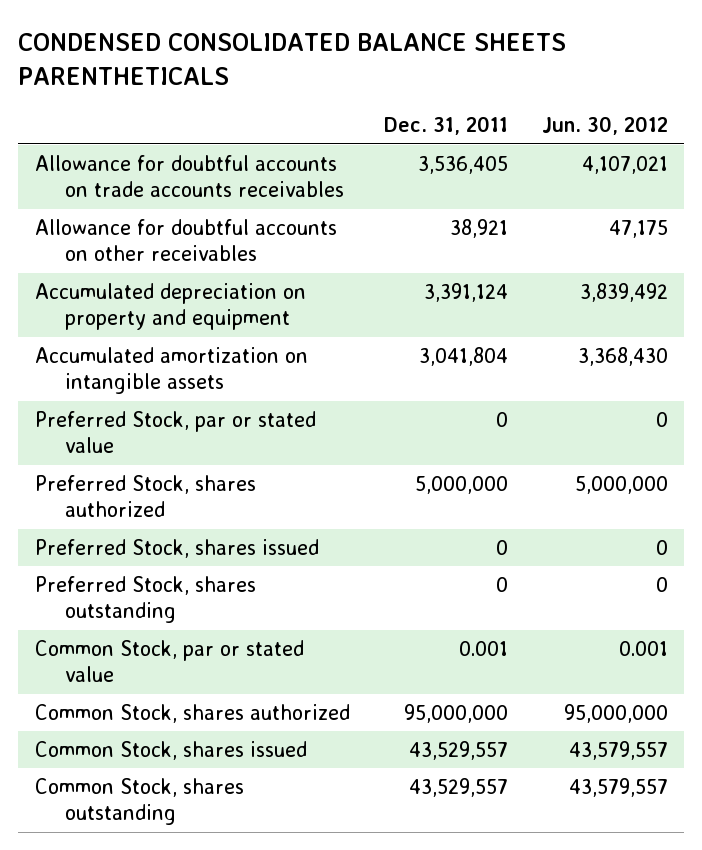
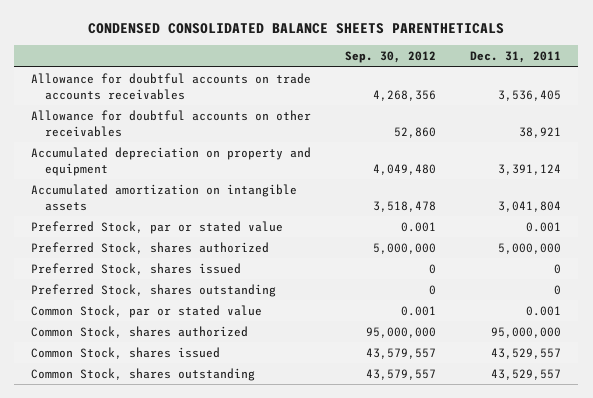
[541,116,668,136] Jun. 30, 2012 -> none
none -> [345,51,437,64] Sep. 30, 2012
[495,412,508,428] 0 -> [526,221,562,232] 0.001

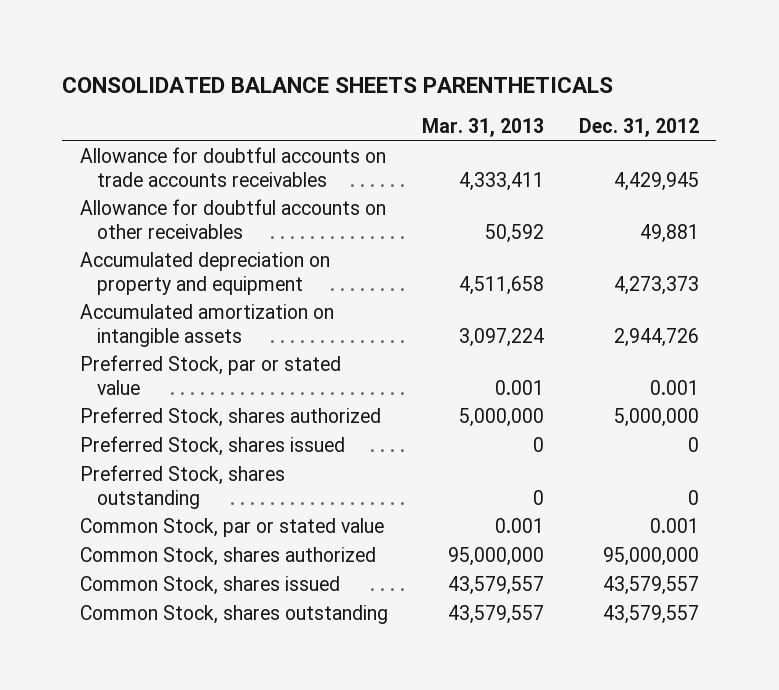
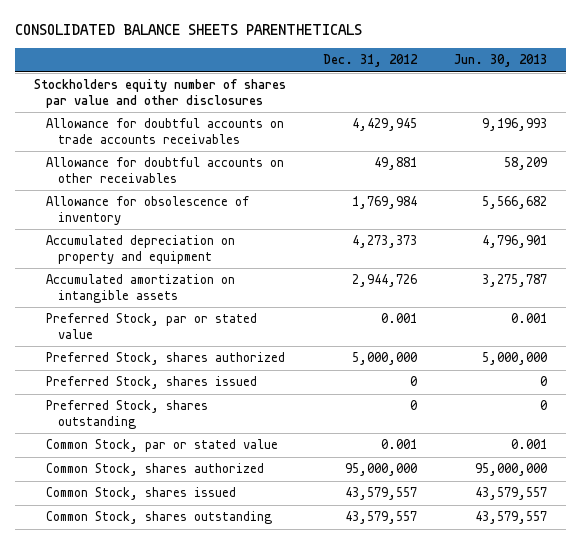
[422,118,545,138] Mar. 31, 2013 -> none
none -> [453,54,547,68] Jun. 30, 2013
none -> [33,79,286,109] Stockholders equity number of shares par value and other disclosures
none -> [45,196,249,226] Allowance for obsolescence of inventory

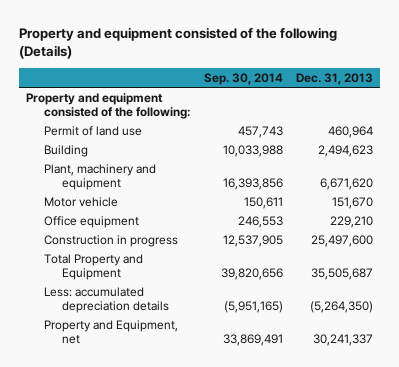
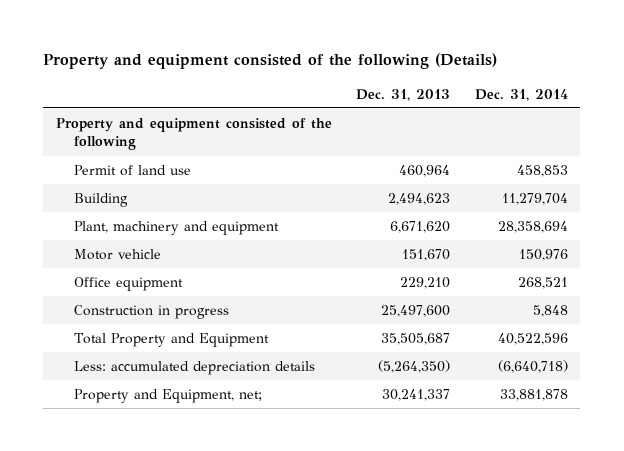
[203,72,283,85] Sep. 30, 2014 -> none
none -> [475,88,569,101] Dec. 31, 2014
[25,92,191,119] Property and equipment consisted of the following: -> [55,118,332,151] Property and equipment consisted of the following
[44,319,179,344] Property and Equipment, net -> [74,389,263,404] Property and Equipment, net;

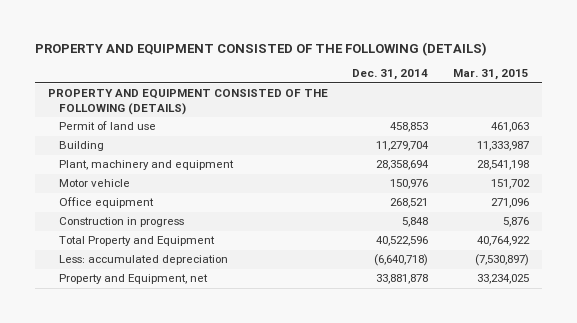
[43,53,498,70] Property and equipment consisted of the following (Details) -> [35,41,488,56] PROPERTY AND EQUIPMENT CONSISTED OF THE FOLLOWING (DETAILS)
[356,88,451,101] Dec. 31, 2013 -> none
none -> [453,69,530,81] Mar. 31, 2015
[55,118,332,151] Property and equipment consisted of the following -> [47,89,328,115] PROPERTY AND EQUIPMENT CONSISTED OF THE FOLLOWING (DETAILS)
[74,361,316,376] Less: accumulated depreciation details -> [59,255,229,266] Less: accumulated depreciation
[74,389,263,404] Property and Equipment, net; -> [59,274,209,285] Property and Equipment, net

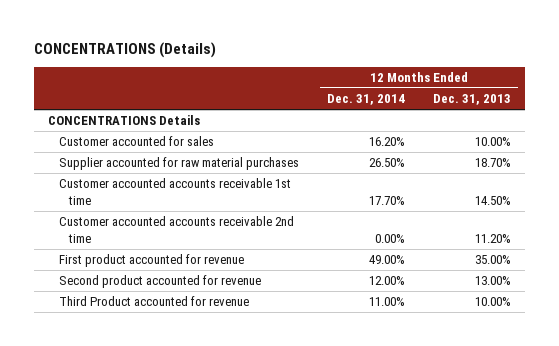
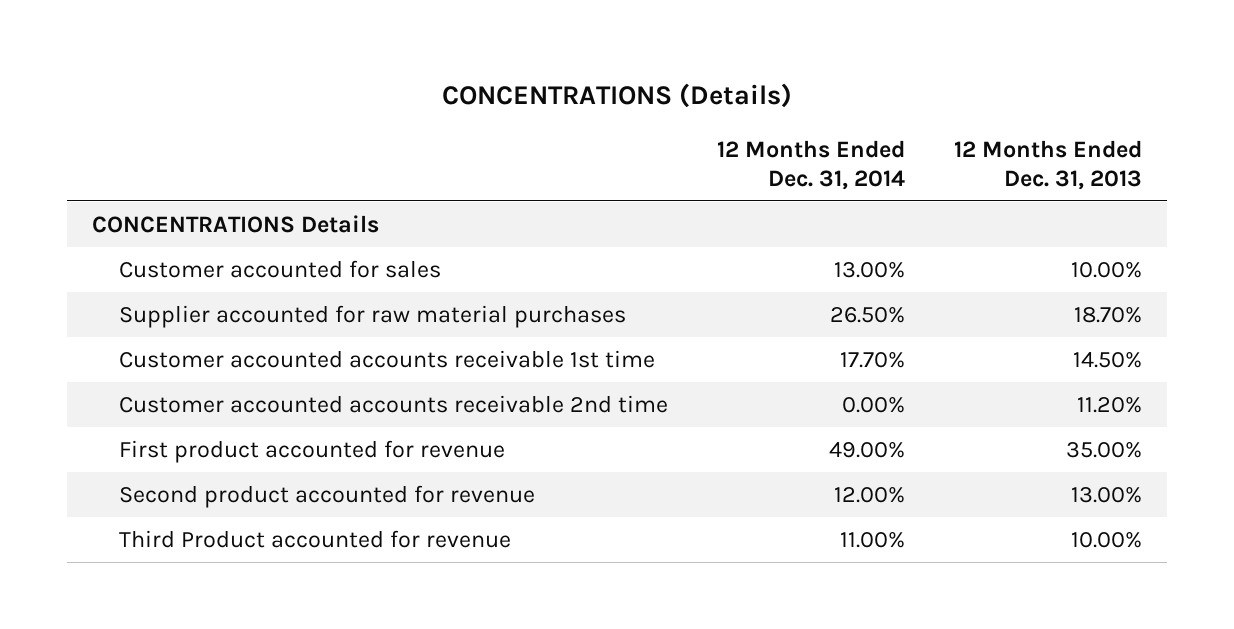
[368,137,405,147] 16.20% -> [833,261,905,278] 13.00%

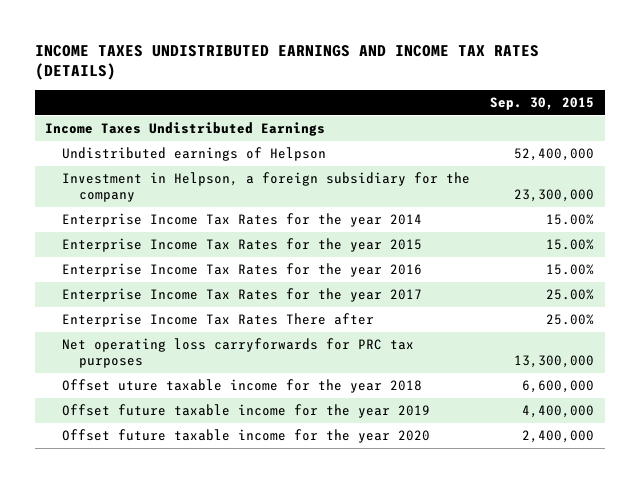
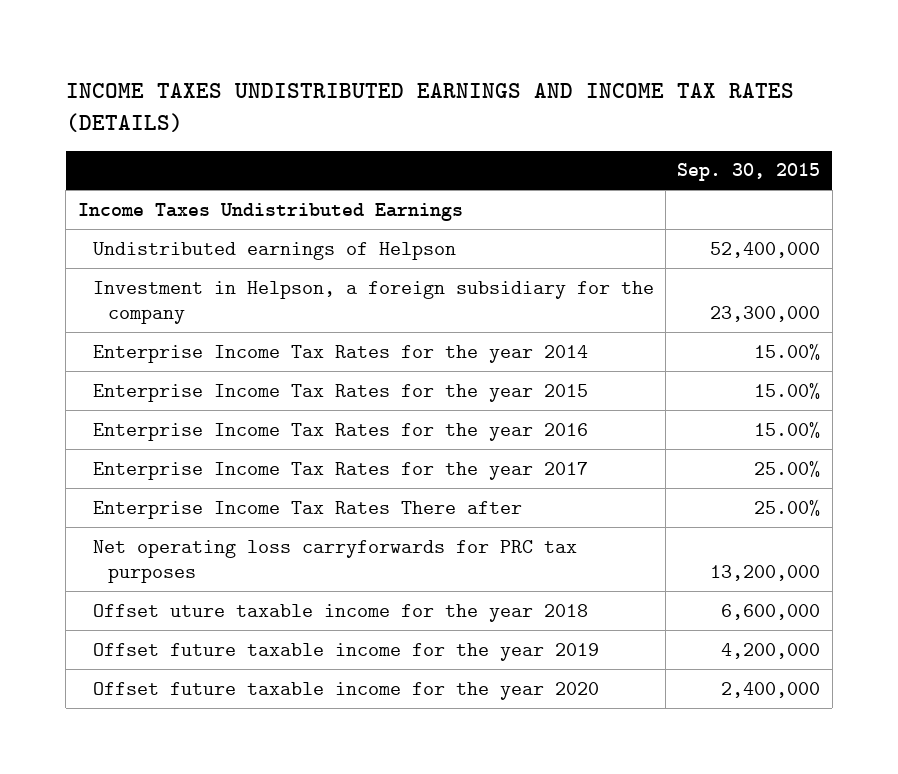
[514,355,595,369] 13,300,000 -> [710,565,821,582] 13,200,000
[522,405,595,419] 4,400,000 -> [721,642,821,659] 4,200,000

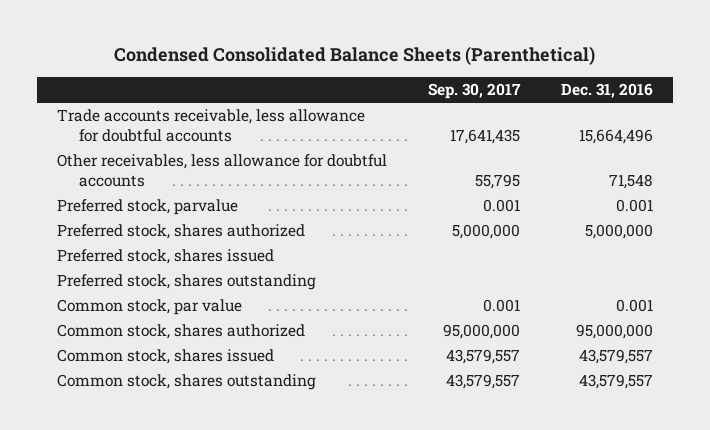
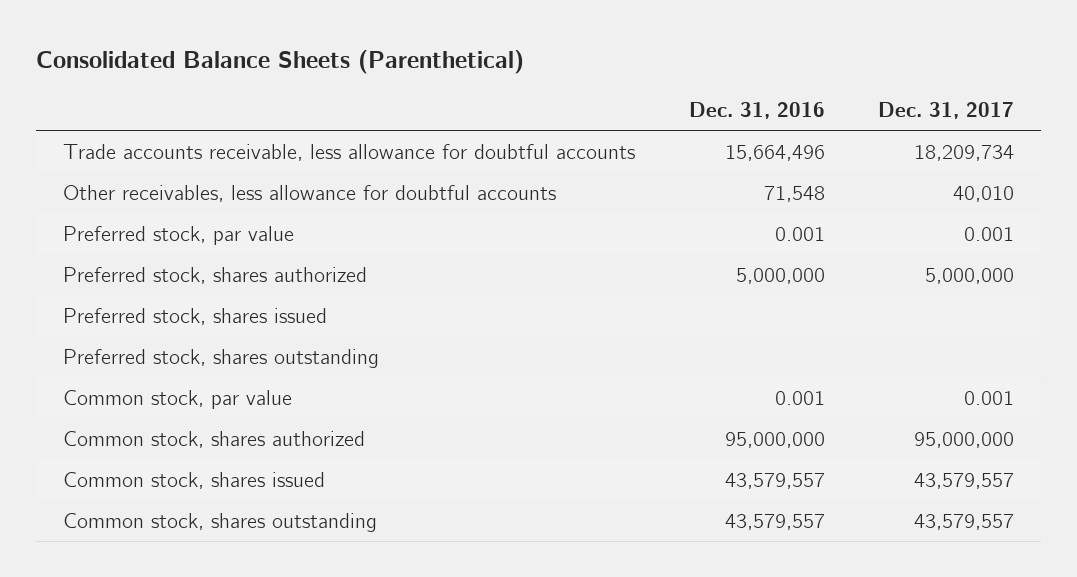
[113,46,595,66] Condensed Consolidated Balance Sheets (Parenthetical) -> [35,50,524,75] Consolidated Balance Sheets (Parenthetical)
[427,83,521,100] Sep. 30, 2017 -> none
none -> [878,101,1015,119] Dec. 31, 2017
[57,199,239,216] Preferred stock, parvalue -> [62,225,294,245] Preferred stock, par value

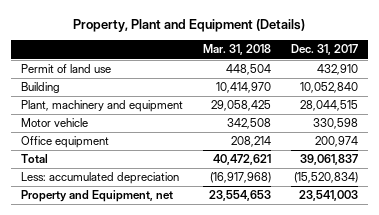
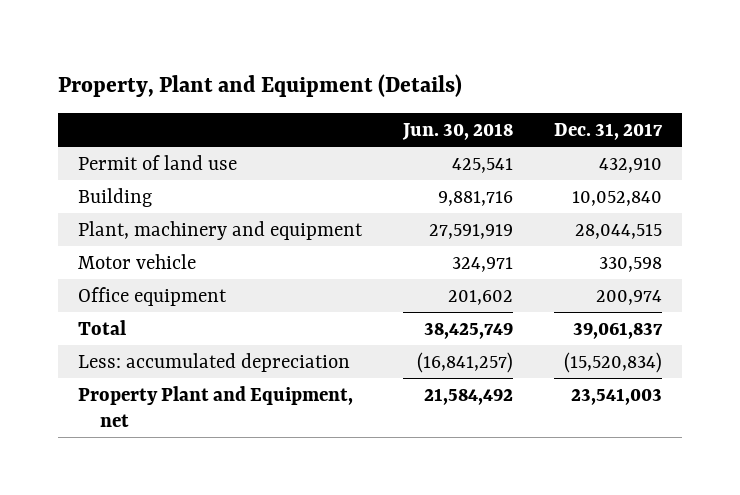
[202,44,271,56] Mar. 31, 2018 -> none
none -> [402,122,514,140] Jun. 30, 2018
[21,190,174,203] Property and Equipment, net -> [78,385,354,427] Property Plant and Equipment, net

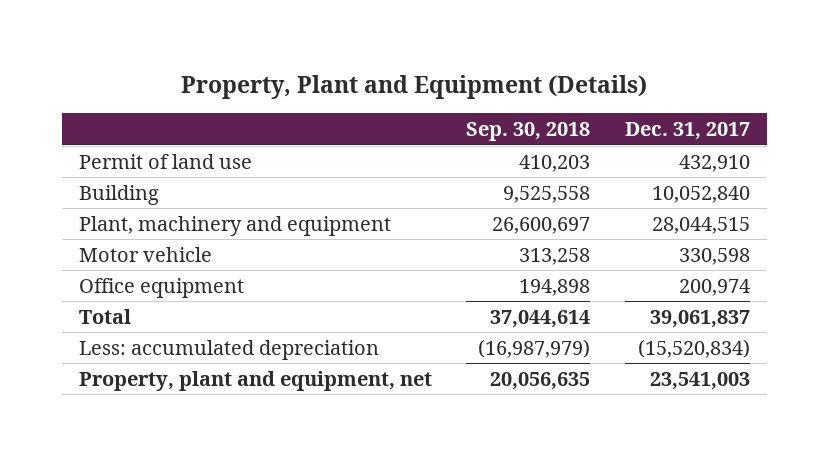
[402,122,514,140] Jun. 30, 2018 -> none
none -> [466,122,591,142] Sep. 30, 2018
[78,385,354,427] Property Plant and Equipment, net -> [79,370,433,391] Property, plant and equipment, net

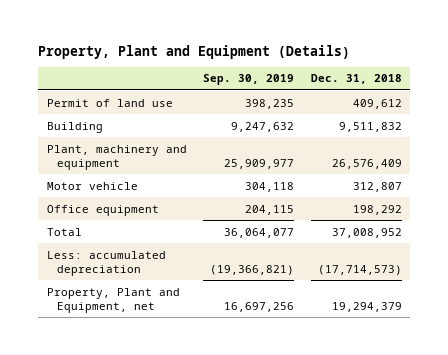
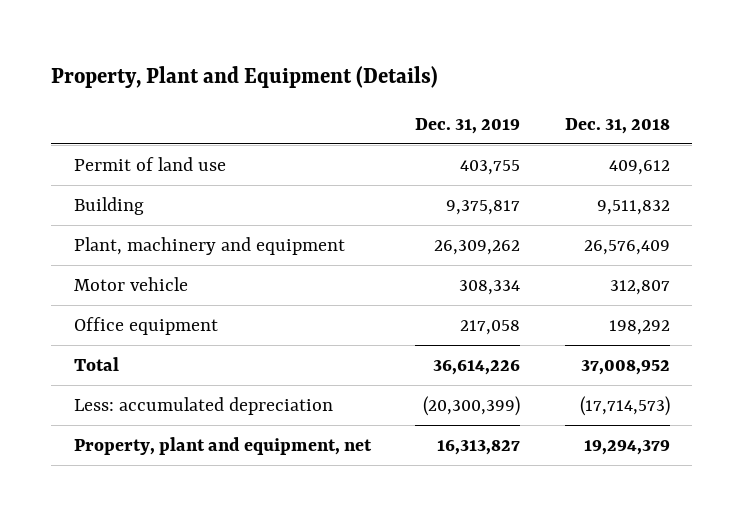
[203,74,295,86] Sep. 30, 2019 -> none
none -> [415,117,521,134] Dec. 31, 2019
[46,287,180,313] Property, Plant and Equipment, net -> [73,436,372,455] Property, plant and equipment, net

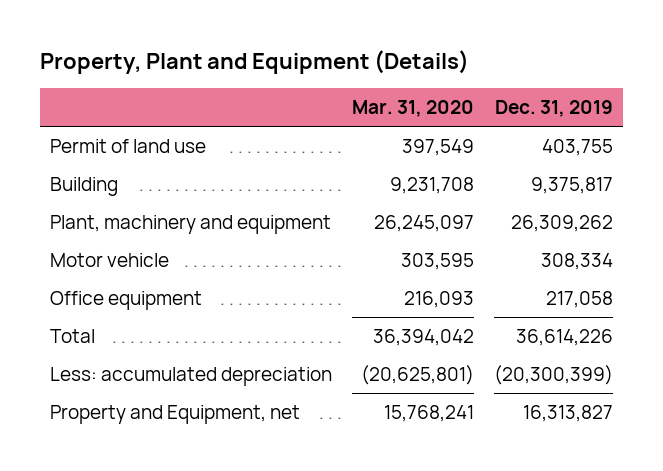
[565,117,671,134] Dec. 31, 2018 -> none
none -> [351,100,474,118] Mar. 31, 2020
[73,436,372,455] Property, plant and equipment, net -> [49,404,300,424] Property and Equipment, net

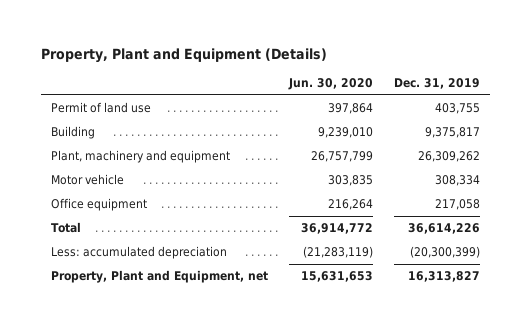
[351,100,474,118] Mar. 31, 2020 -> none
none -> [287,78,373,91] Jun. 30, 2020
[49,404,300,424] Property and Equipment, net -> [51,270,269,284] Property, Plant and Equipment, net

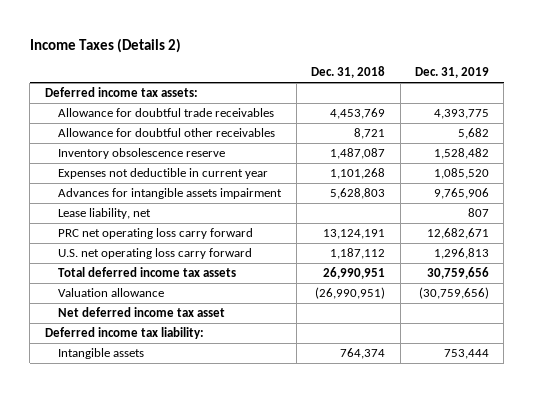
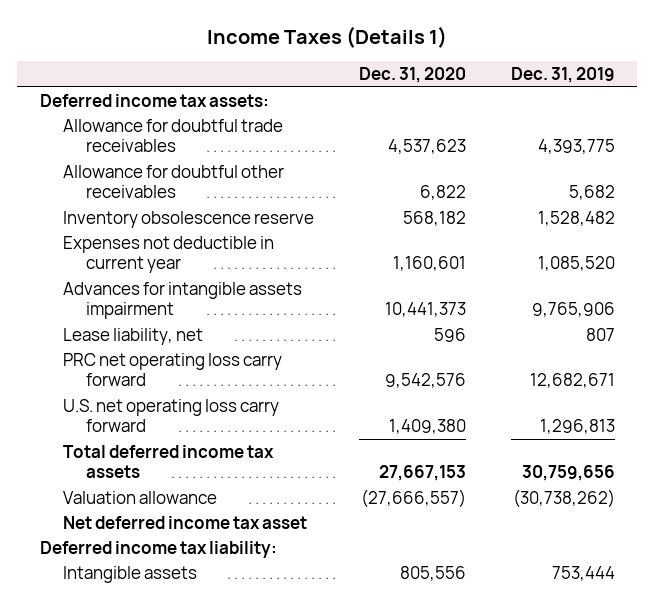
[29,37,181,53] Income Taxes (Details 2) -> [207,25,448,48] Income Taxes (Details 1)
[311,66,386,79] Dec. 31, 2018 -> none
none -> [358,67,466,84] Dec. 31, 2020
[419,287,490,300] (30,759,656) -> [512,488,615,508] (30,738,262)

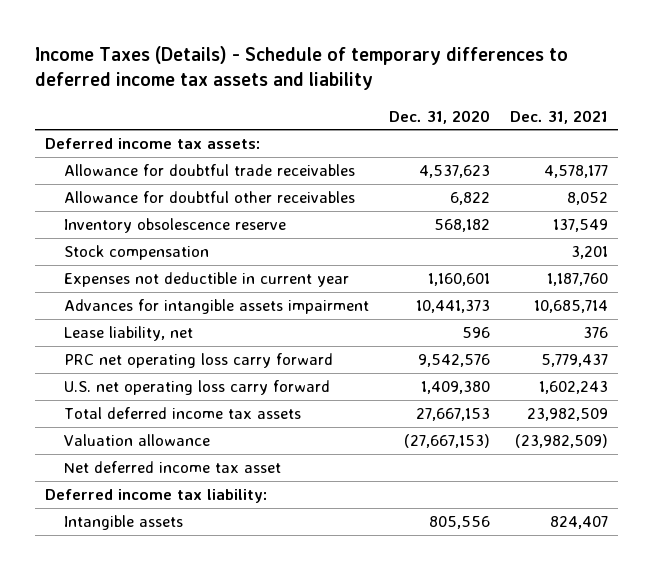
[207,25,448,48] Income Taxes (Details 1) -> [35,45,569,91] Income Taxes (Details) - Schedule of temporary differences to deferred income tax assets and liability
[510,67,615,84] Dec. 31, 2019 -> none
none -> [510,109,609,124] Dec. 31, 2021
none -> [64,244,210,260] Stock compensation
[360,488,466,508] (27,666,557) -> [404,433,491,448] (27,667,153)

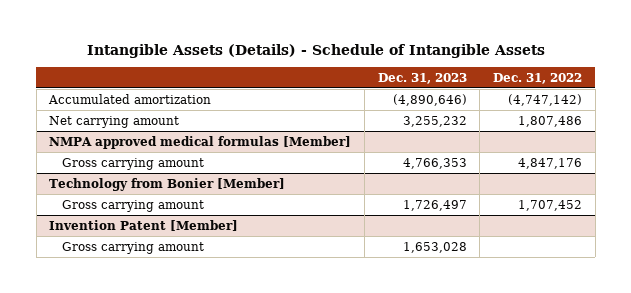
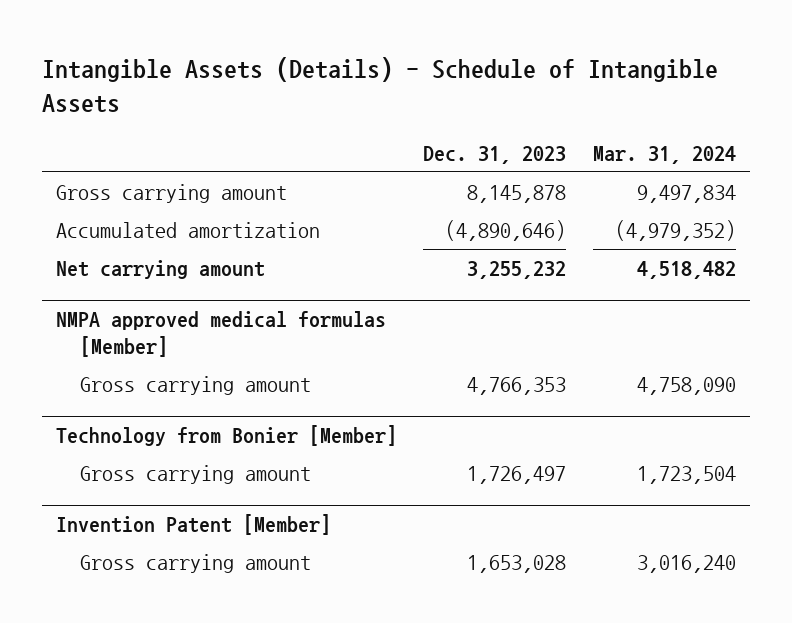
[492,72,582,84] Dec. 31, 2022 -> none
none -> [593,145,737,164] Mar. 31, 2024
none -> [55,184,287,204] Gross carrying amount

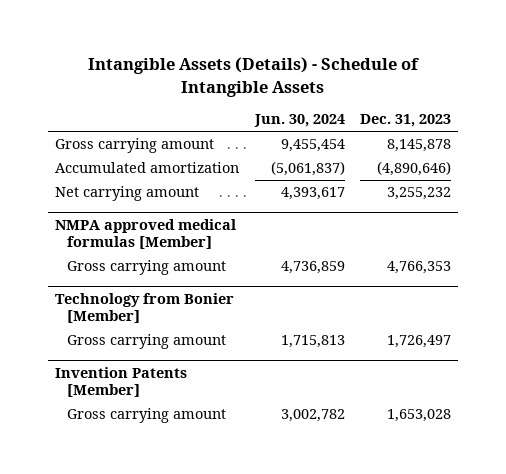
[593,145,737,164] Mar. 31, 2024 -> none
none -> [253,114,345,128] Jun. 30, 2024
[55,514,331,536] Invention Patent [Member] -> [55,366,188,397] Invention Patents [Member]

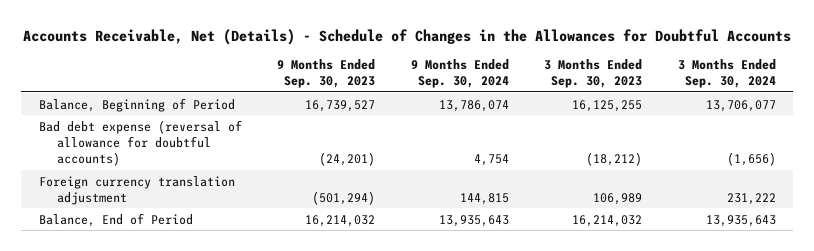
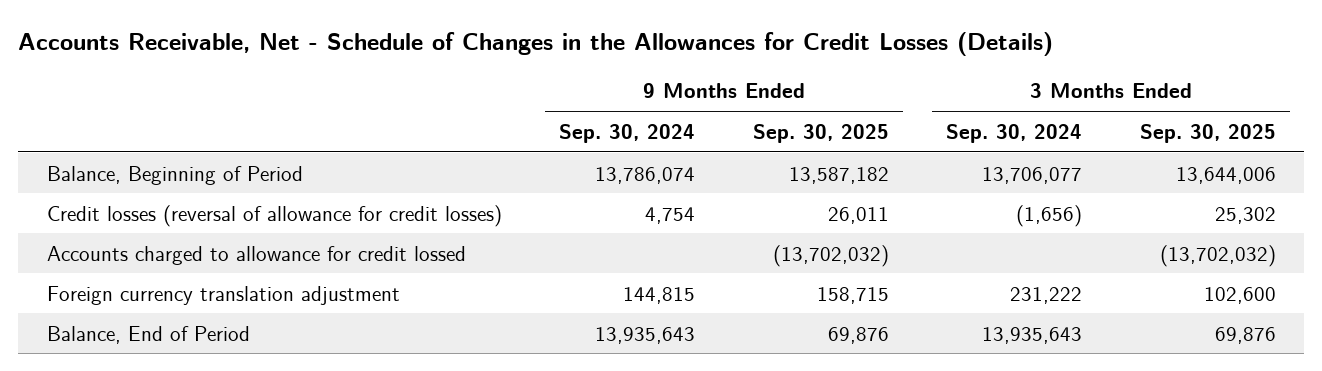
[23,28,792,45] Accounts Receivable, Net (Details) - Schedule of Changes in the Allowances for Doubtful Accounts -> [17,32,1053,57] Accounts Receivable, Net - Schedule of Changes in the Allowances for Credit Losses (Details)
[277,58,376,88] 9 Months Ended Sep. 30, 2023 -> none
[544,58,643,88] 3 Months Ended Sep. 30, 2023 -> none
none -> [752,123,889,143] Sep. 30, 2025
none -> [1139,123,1276,143] Sep. 30, 2025
[38,119,242,166] Bad debt expense (reversal of allowance for doubtful accounts) -> [46,204,502,227] Credit losses (reversal of allowance for credit losses)
none -> [46,245,466,265] Accounts charged to allowance for credit lossed

